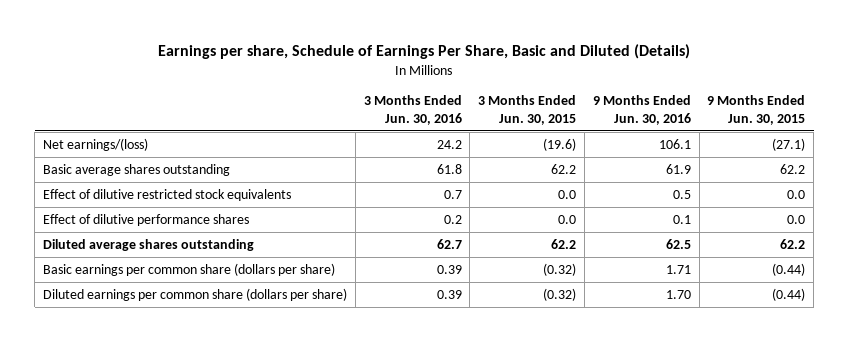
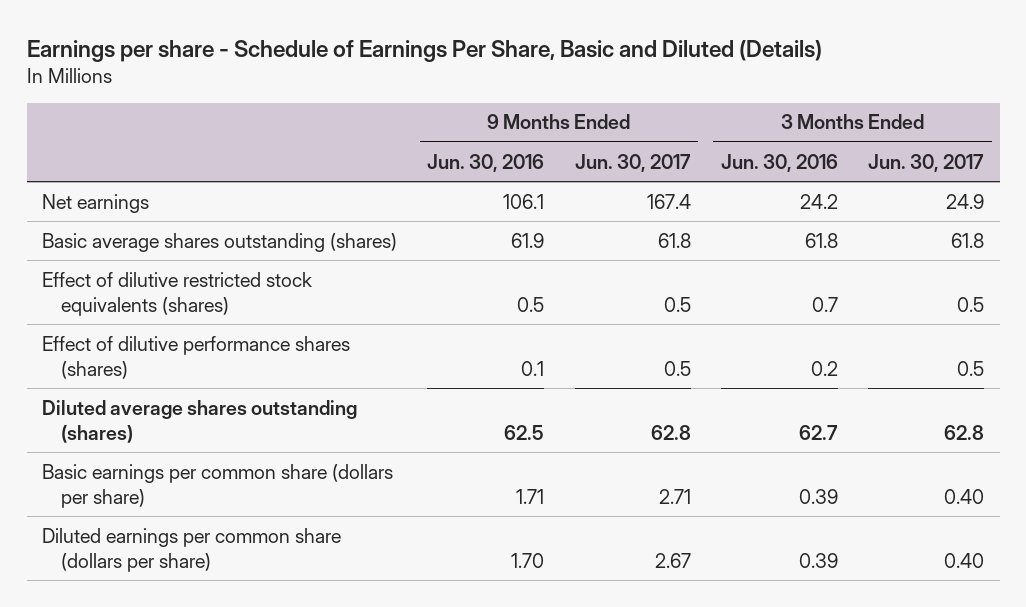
[158,44,691,60] Earnings per share, Schedule of Earnings Per Share, Basic and Diluted (Details) -> [26,39,822,62] Earnings per share - Schedule of Earnings Per Share, Basic and Diluted (Details)
[478,95,577,125] 3 Months Ended Jun. 30, 2015 -> none
[707,95,806,125] 9 Months Ended Jun. 30, 2015 -> none
none -> [574,153,691,172] Jun. 30, 2017
none -> [868,153,985,172] Jun. 30, 2017
[42,137,148,151] Net earnings/(loss) -> [41,193,149,213] Net earnings
[42,163,230,176] Basic average shares outstanding -> [41,232,397,252] Basic average shares outstanding (shares)
[42,188,291,201] Effect of dilutive restricted stock equivalents -> [41,271,312,316] Effect of dilutive restricted stock equivalents (shares)
[42,213,249,226] Effect of dilutive performance shares -> [41,335,350,379] Effect of dilutive performance shares (shares)
[42,238,254,251] Diluted average shares outstanding -> [41,399,357,443] Diluted average shares outstanding (shares)

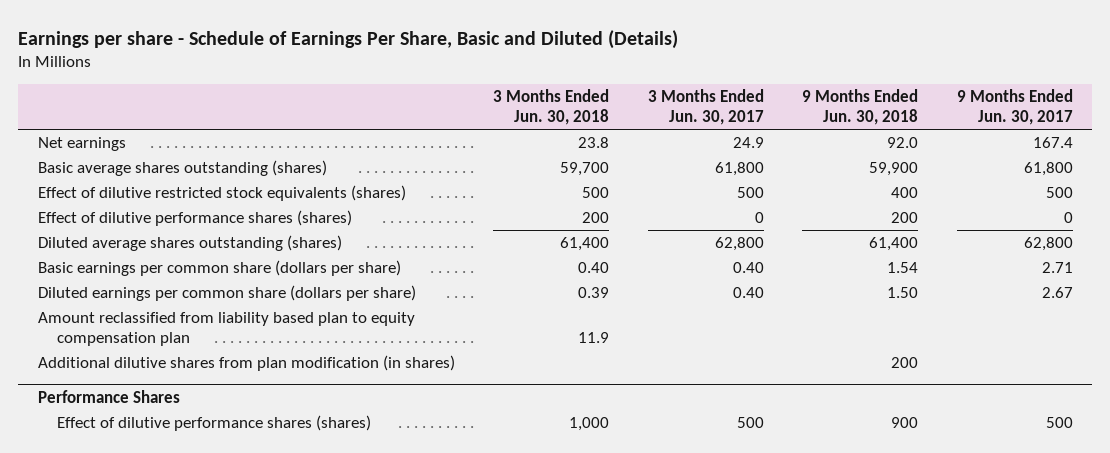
[427,153,545,172] Jun. 30, 2016 -> none
[720,153,838,172] Jun. 30, 2016 -> none
none -> [493,89,610,126] 3 Months Ended Jun. 30, 2018
none -> [802,89,919,126] 9 Months Ended Jun. 30, 2018
[657,232,691,248] 61.8 -> [1023,162,1073,177] 61,800
[951,232,985,248] 61.8 -> [714,162,764,177] 61,800
[663,296,691,312] 0.5 -> [1045,187,1073,199] 500
[957,296,985,312] 0.5 -> [736,187,764,199] 500
[663,360,691,376] 0.5 -> [1063,212,1073,224] 0
[957,360,985,376] 0.5 -> [754,212,764,224] 0
[650,424,691,440] 62.8 -> [1023,237,1073,252] 62,800
[944,424,985,440] 62.8 -> [714,237,764,252] 62,800
none -> [37,312,415,347] Amount reclassified from liability based plan to equity compensation plan
none -> [37,355,455,372] Additional dilutive shares from plan modification (in shares)
none -> [37,390,180,404] Performance Shares
none -> [56,415,371,432] Effect of dilutive performance shares (shares)

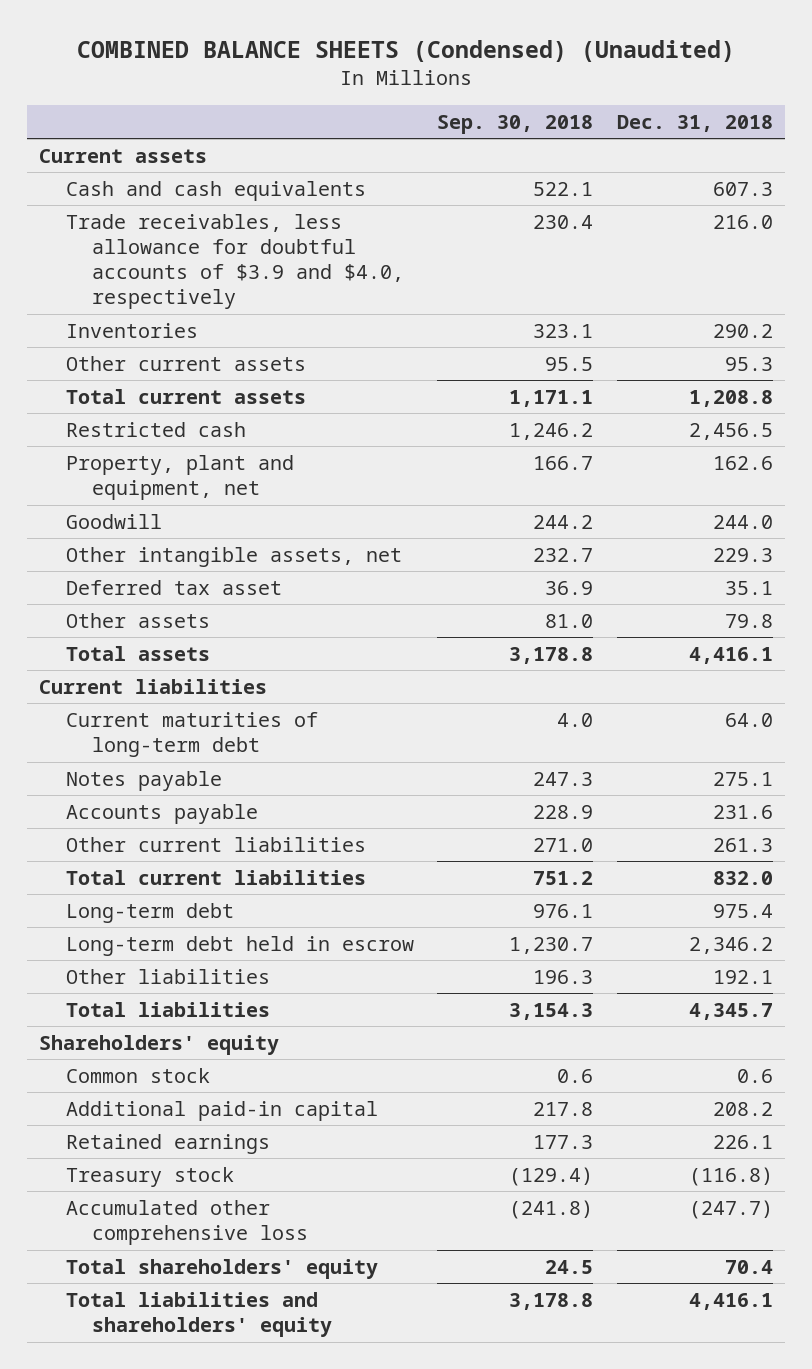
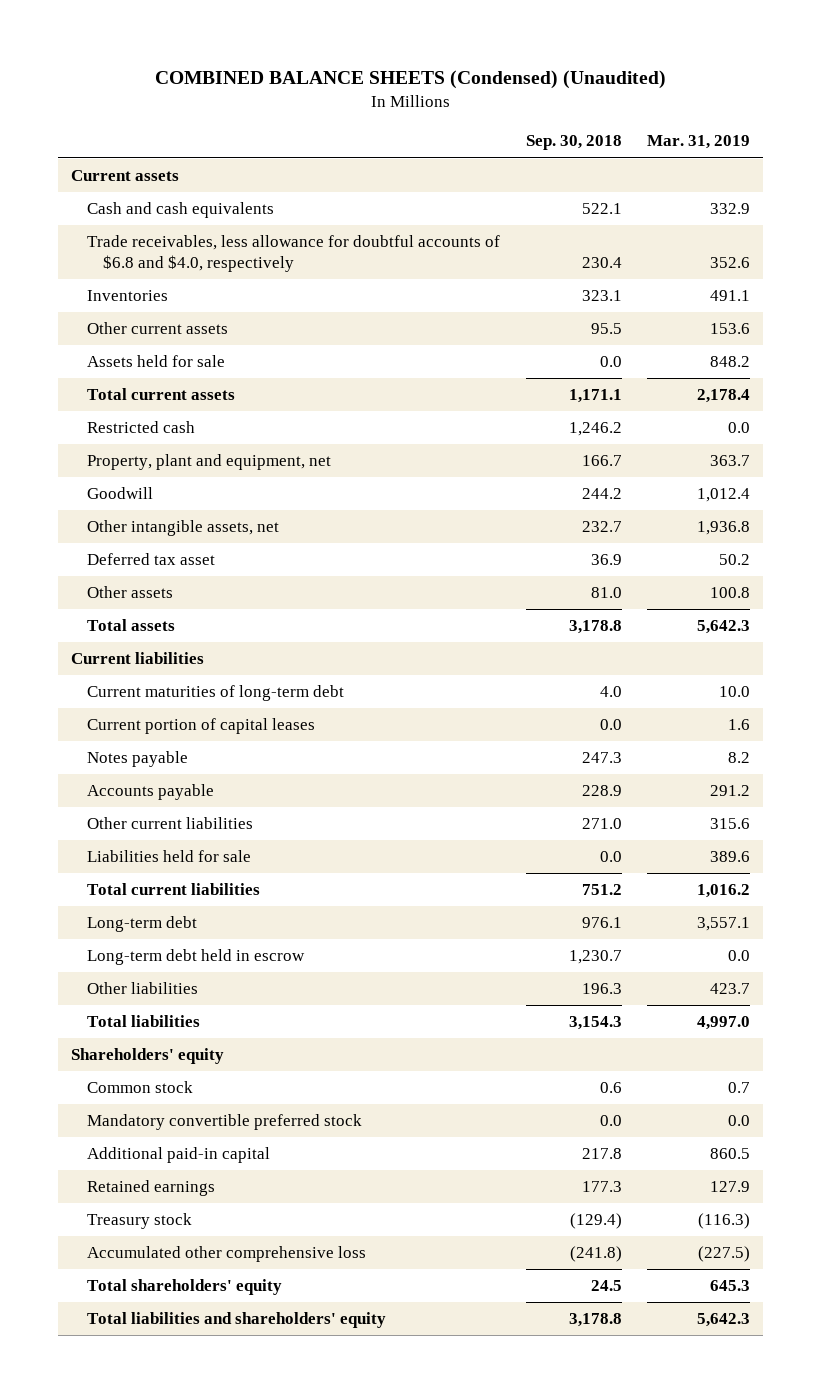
[617,114,774,132] Dec. 31, 2018 -> none
none -> [647,135,751,150] Mar. 31, 2019
[65,213,405,310] Trade receivables, less allowance for doubtful accounts of $3.9 and $4.0, respectively -> [86,235,500,272] Trade receivables, less allowance for doubtful accounts of $6.8 and $4.0, respectively
none -> [86,355,225,368] Assets held for sale
none -> [86,718,315,735] Current portion of capital leases
none -> [86,850,251,863] Liabilities held for sale
none -> [86,1114,362,1131] Mandatory convertible preferred stock

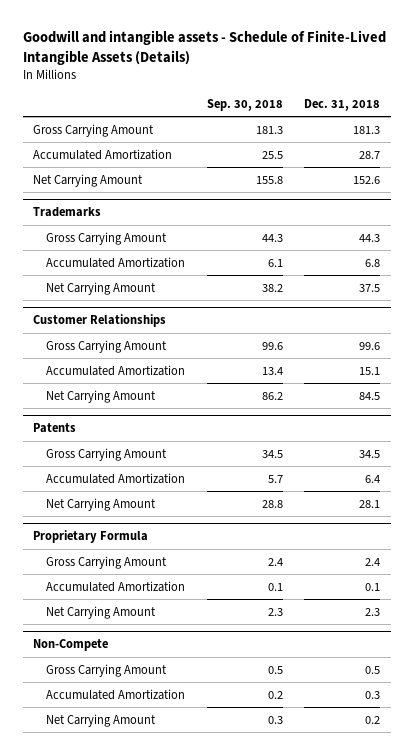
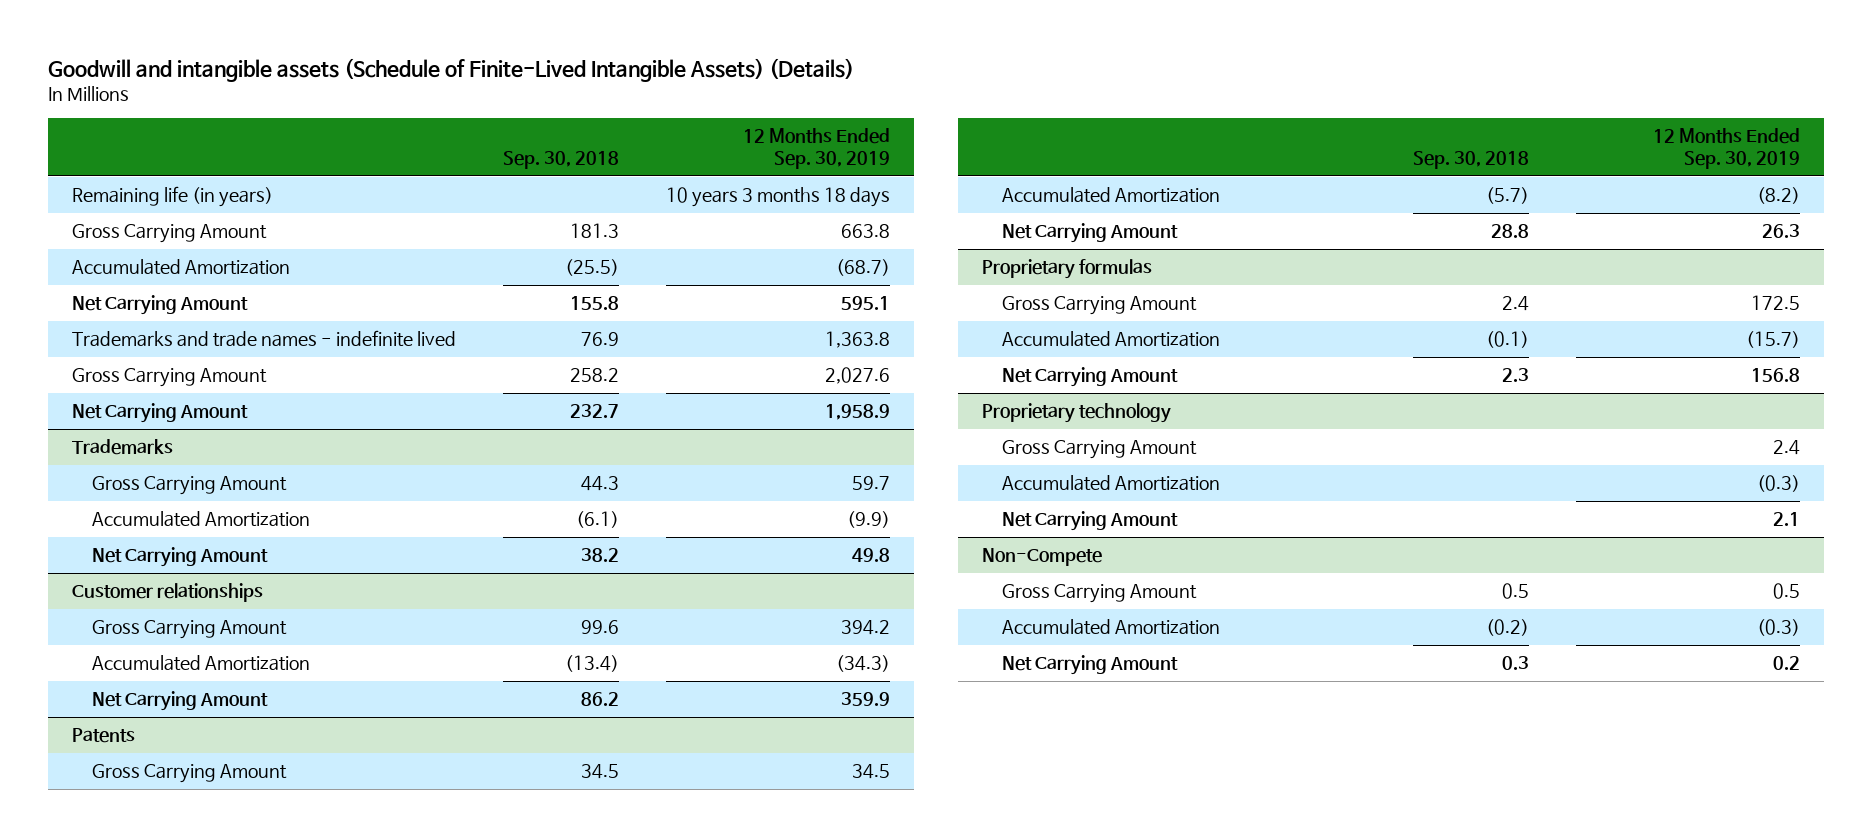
[22,30,386,65] Goodwill and intangible assets - Schedule of Finite-Lived Intangible Assets (Details) -> [48,57,855,82] Goodwill and intangible assets (Schedule of Finite-Lived Intangible Assets) (Details)
[304,98,381,111] Dec. 31, 2018 -> none
none -> [743,127,891,170] 12 Months Ended Sep. 30, 2019
none -> [71,186,273,208] Remaining life (in years)
[261,150,283,159] 25.5 -> [564,259,619,277] (25.5)
none -> [71,330,456,348] Trademarks and trade names - indefinite lived
none -> [71,368,267,388] Gross Carrying Amount
none -> [71,403,248,424] Net Carrying Amount
[267,258,283,267] 6.1 -> [575,511,619,529] (6.1)
[33,314,167,328] Customer Relationships -> [71,583,263,603] Customer relationships
[261,366,283,375] 13.4 -> [564,655,619,673] (13.4)
[267,474,283,483] 5.7 -> [1485,187,1529,205] (5.7)
[33,530,149,544] Proprietary Formula -> [981,259,1152,280] Proprietary formulas
[267,582,283,591] 0.1 -> [1485,331,1529,349] (0.1)
none -> [981,403,1171,424] Proprietary technology
none -> [1002,440,1198,460] Gross Carrying Amount
none -> [1002,475,1221,492] Accumulated Amortization
none -> [1002,511,1179,532] Net Carrying Amount
[267,690,283,699] 0.2 -> [1485,619,1529,637] (0.2)

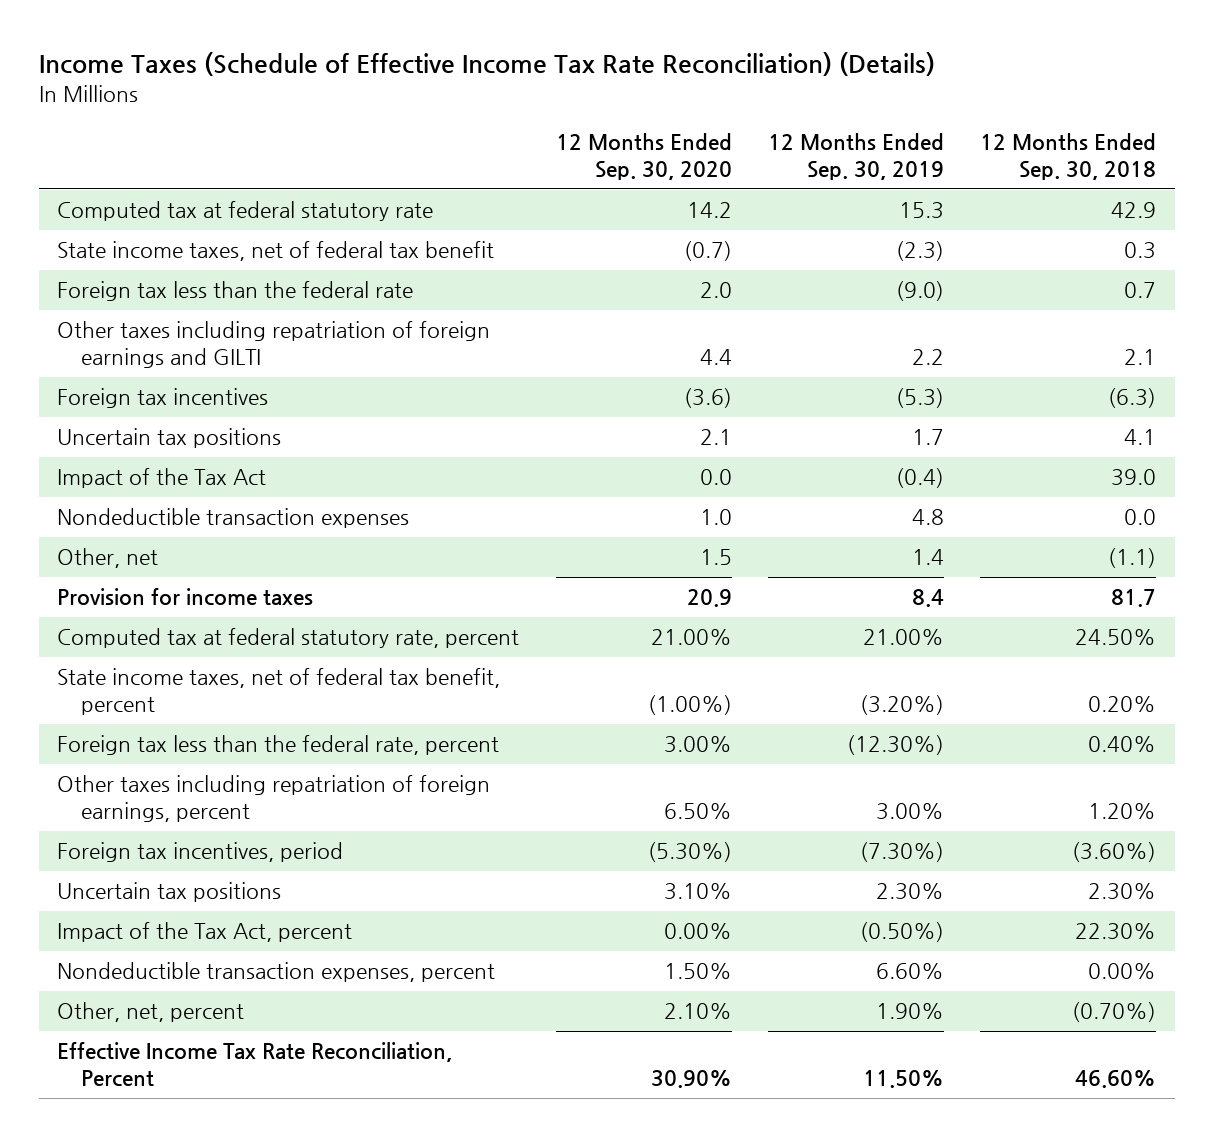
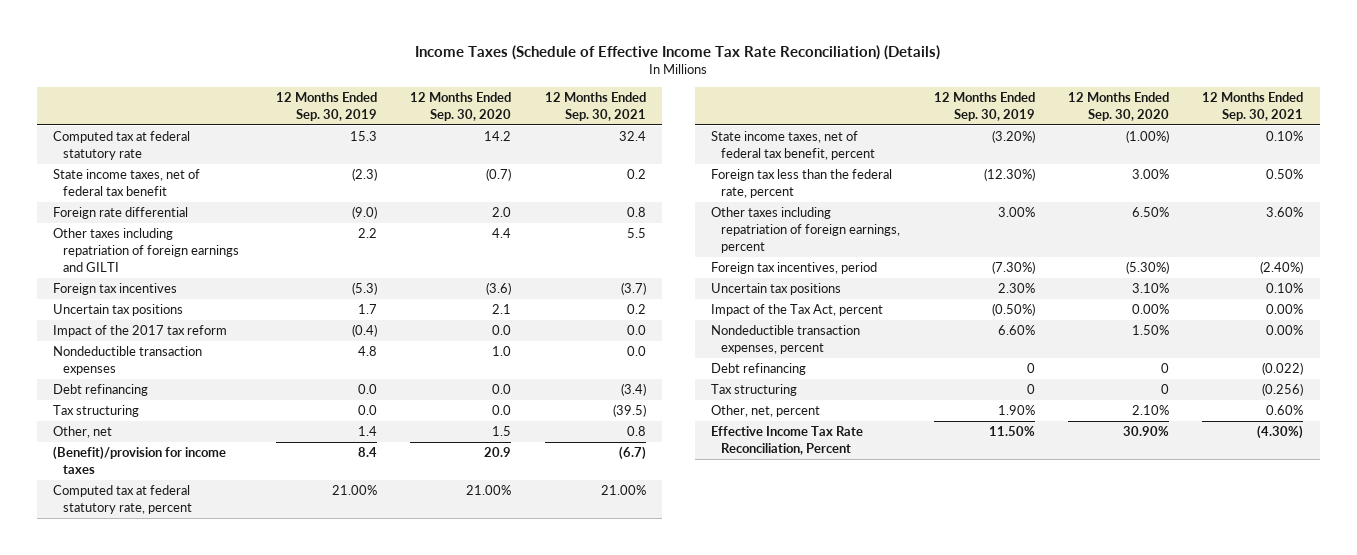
[980,133,1157,181] 12 Months Ended Sep. 30, 2018 -> none
none -> [544,92,646,122] 12 Months Ended Sep. 30, 2021
[57,281,414,302] Foreign tax less than the federal rate -> [53,207,189,220] Foreign rate differential
[57,468,267,489] Impact of the Tax Act -> [53,325,228,338] Impact of the 2017 tax reform
none -> [53,384,149,397] Debt refinancing
none -> [53,405,140,418] Tax structuring
[57,588,314,607] Provision for income taxes -> [53,446,227,474] (Benefit)/provision for income taxes
none -> [711,363,807,376] Debt refinancing
none -> [711,384,798,397] Tax structuring

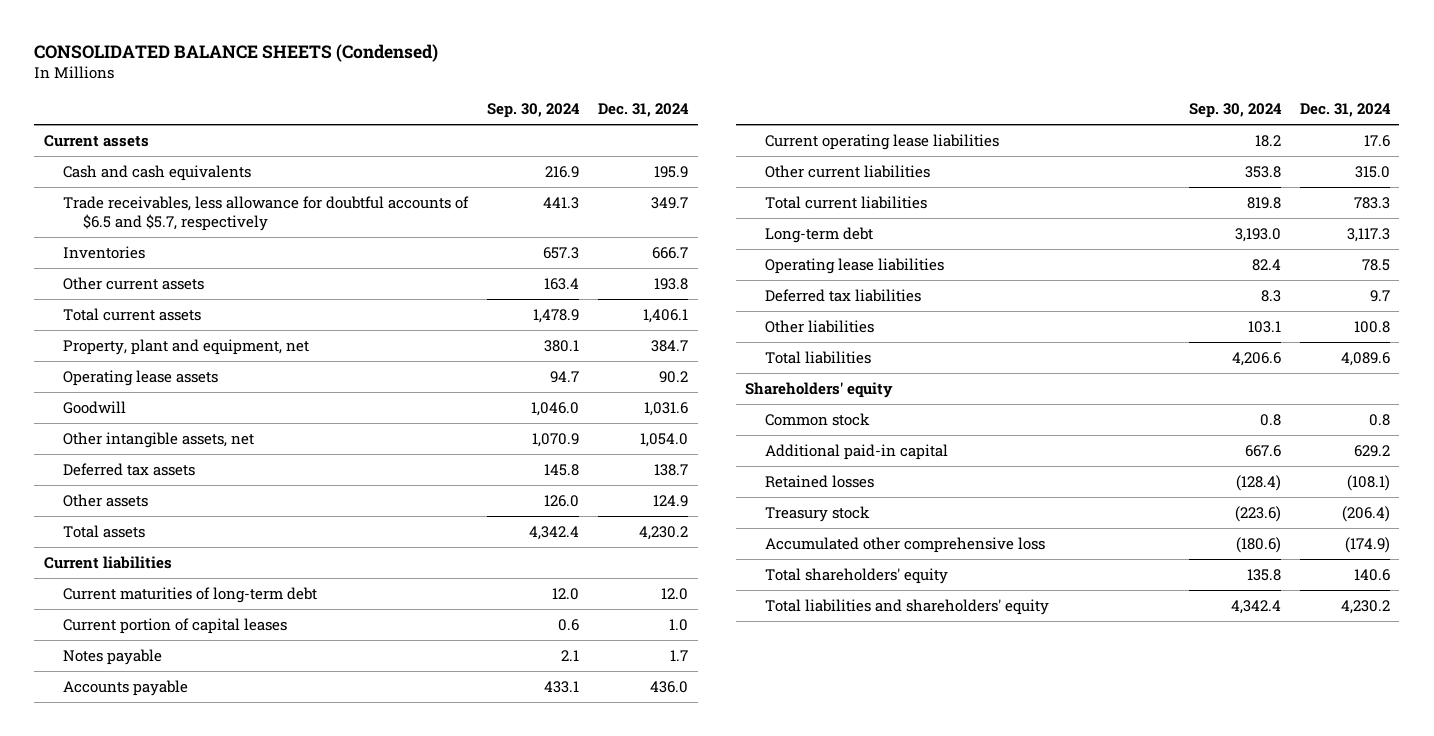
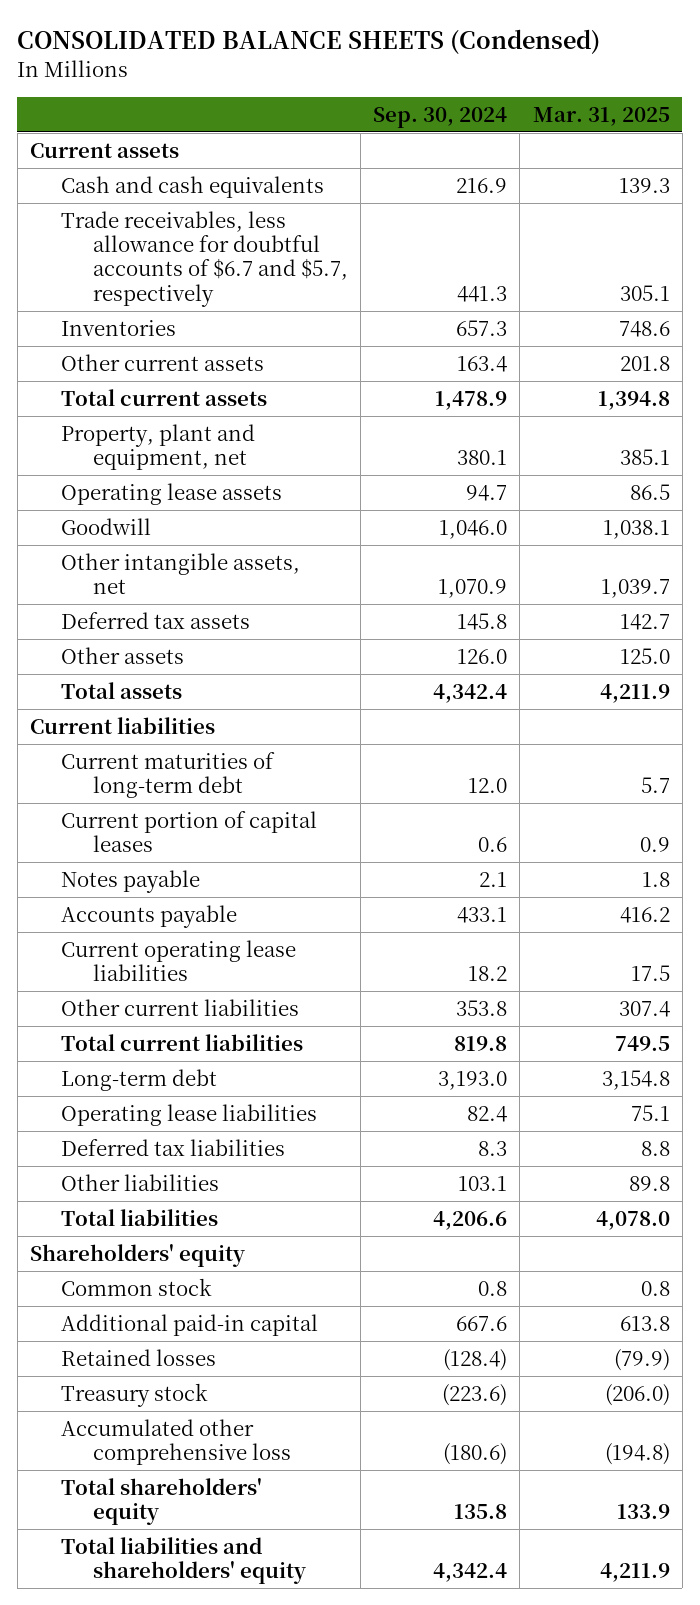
[598,103,690,118] Dec. 31, 2024 -> none
none -> [532,106,670,126] Mar. 31, 2025
[63,195,470,231] Trade receivables, less allowance for doubtful accounts of $6.5 and $5.7, respectively -> [61,210,348,307] Trade receivables, less allowance for doubtful accounts of $6.7 and $5.7, respectively

